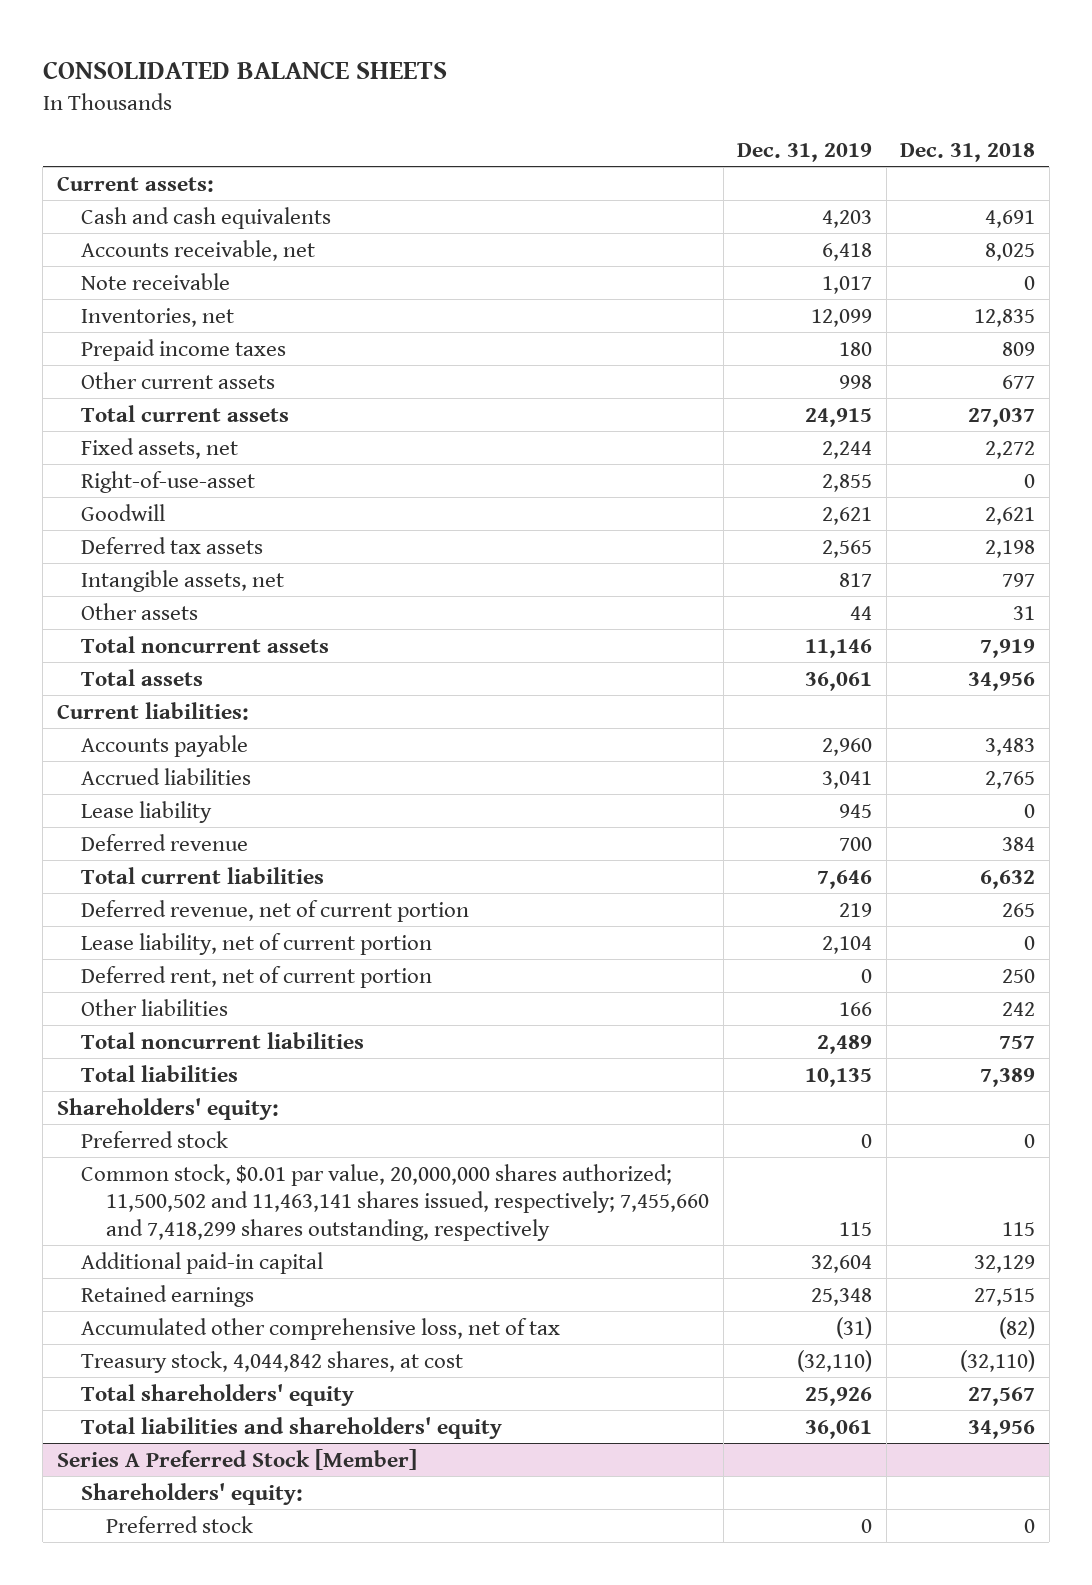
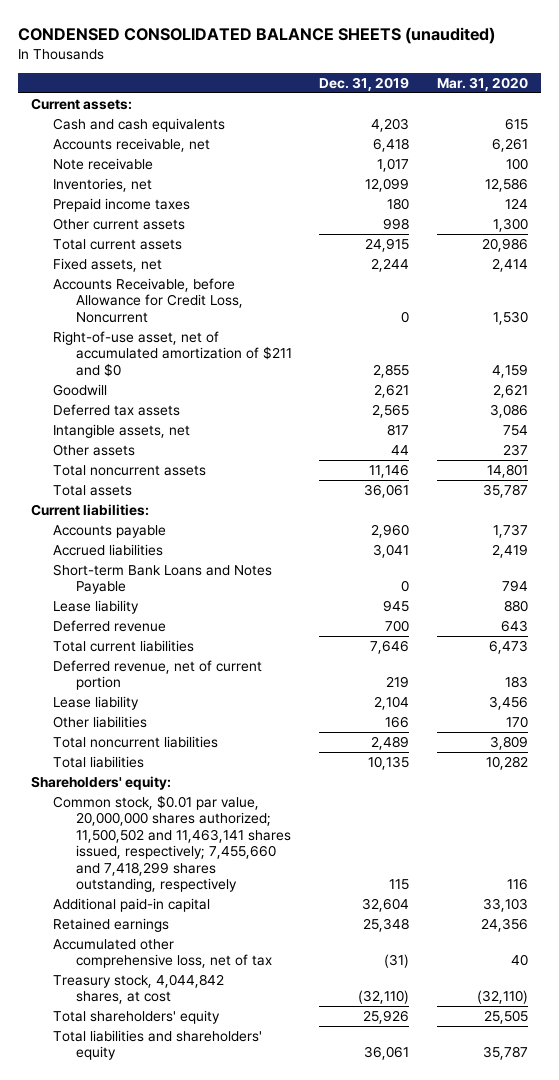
[42,60,447,79] CONSOLIDATED BALANCE SHEETS -> [17,26,495,44] CONDENSED CONSOLIDATED BALANCE SHEETS (unaudited)
[900,142,1036,162] Dec. 31, 2018 -> none
none -> [436,77,528,92] Mar. 31, 2020
none -> [53,277,243,323] Accounts Receivable, before Allowance for Credit Loss, Noncurrent
[81,470,256,493] Right-of-use-asset -> [53,330,292,377] Right-of-use asset, net of accumulated amortization of $211 and $0
none -> [53,563,273,595] Short-term Bank Loans and Notes Payable
[81,965,433,988] Deferred rent, net of current portion -> none
[81,932,433,955] Lease liability, net of current portion -> [53,695,140,710] Lease liability
[81,1130,229,1148] Preferred stock -> none
[56,1448,417,1470] Series A Preferred Stock [Member] -> none
[81,1482,304,1505] Shareholders' equity: -> none
[106,1515,254,1533] Preferred stock -> none

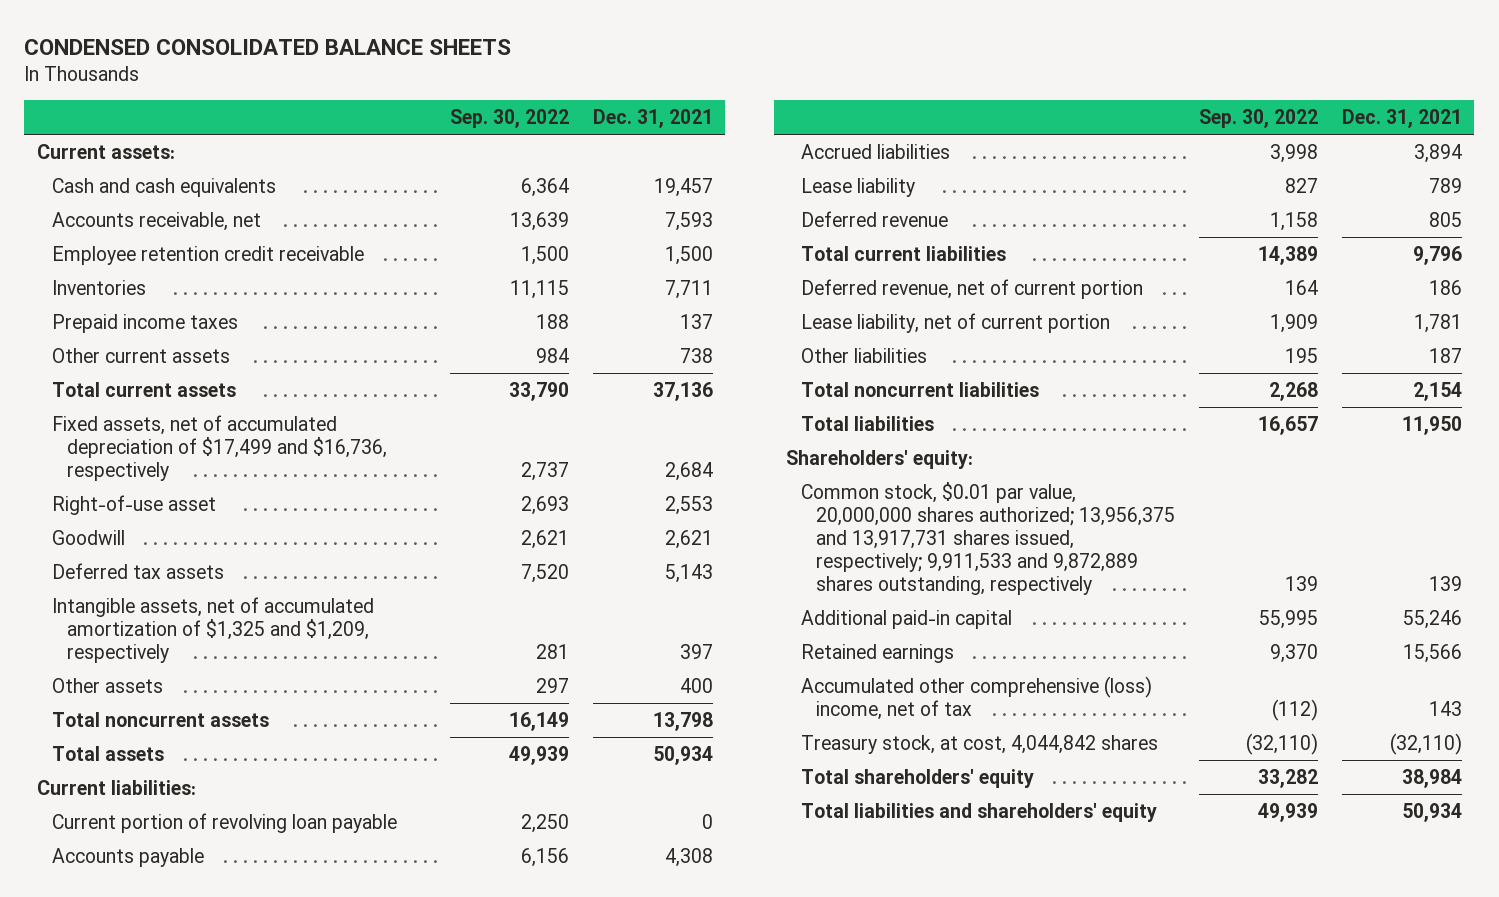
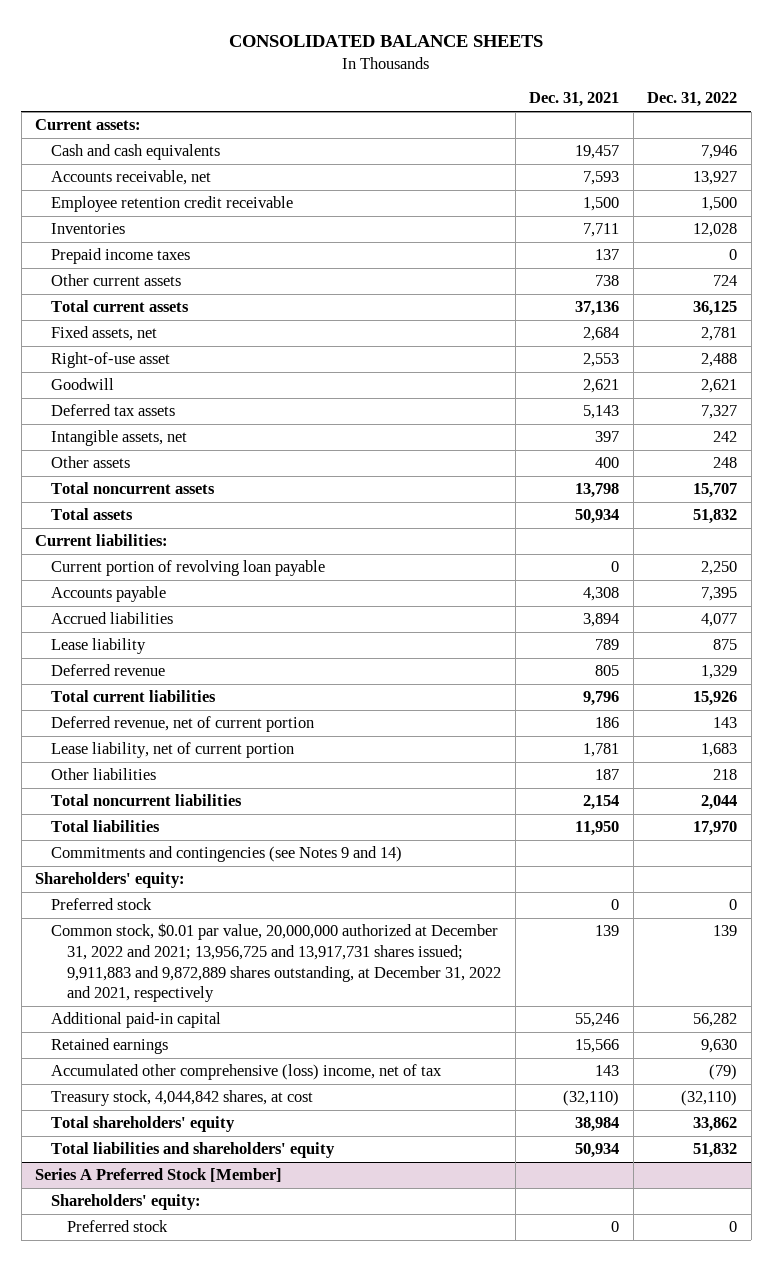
[24,38,512,55] CONDENSED CONSOLIDATED BALANCE SHEETS -> [229,34,544,47] CONSOLIDATED BALANCE SHEETS
[449,109,569,129] Sep. 30, 2022 -> none
none -> [647,92,738,108] Dec. 31, 2022
[51,414,387,482] Fixed assets, net of accumulated depreciation of $17,499 and $16,736, respectively -> [51,326,158,342] Fixed assets, net
[51,596,374,664] Intangible assets, net of accumulated amortization of $1,325 and $1,209, respectively -> [51,430,188,447] Intangible assets, net
none -> [51,846,403,863] Commitments and contingencies (see Notes 9 and 14)
none -> [51,898,153,911] Preferred stock
[800,481,1175,596] Common stock, $0.01 par value, 20,000,000 shares authorized; 13,956,375 and 13,917,731 shares issued, respectively; 9,911,533 and 9,872,889 shares outstanding, respectively -> [51,923,502,1003] Common stock, $0.01 par value, 20,000,000 authorized at December 31, 2022 and 2021; 13,956,725 and 13,917,731 shares issued; 9,911,883 and 9,872,889 shares outstanding, at December 31, 2022 and 2021, respectively
[800,734,1158,754] Treasury stock, at cost, 4,044,842 shares -> [51,1090,314,1107] Treasury stock, 4,044,842 shares, at cost
none -> [35,1168,283,1183] Series A Preferred Stock [Member]
none -> [51,1194,202,1211] Shareholders' equity:
none -> [67,1220,169,1233] Preferred stock

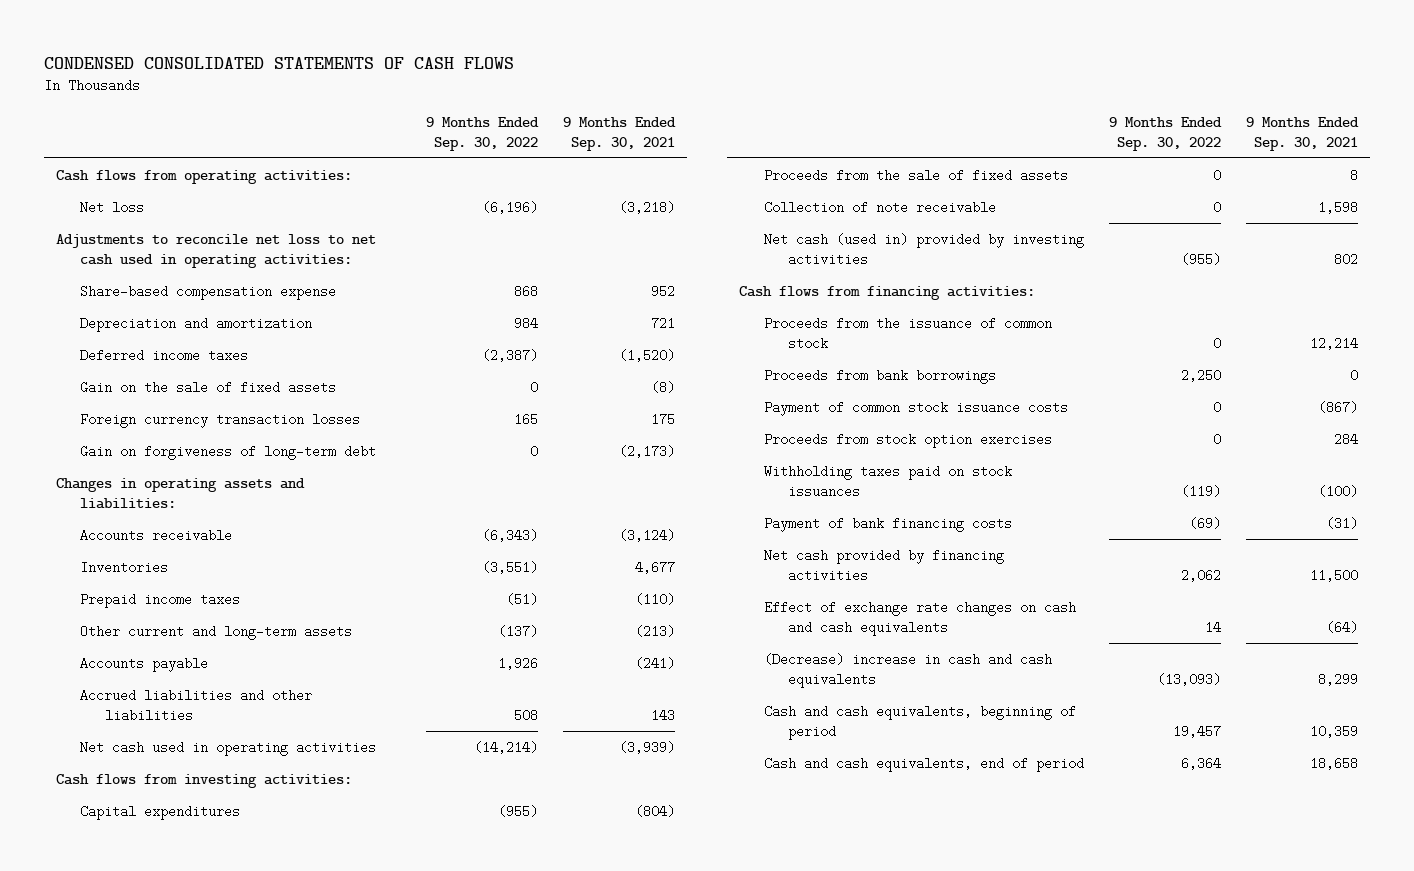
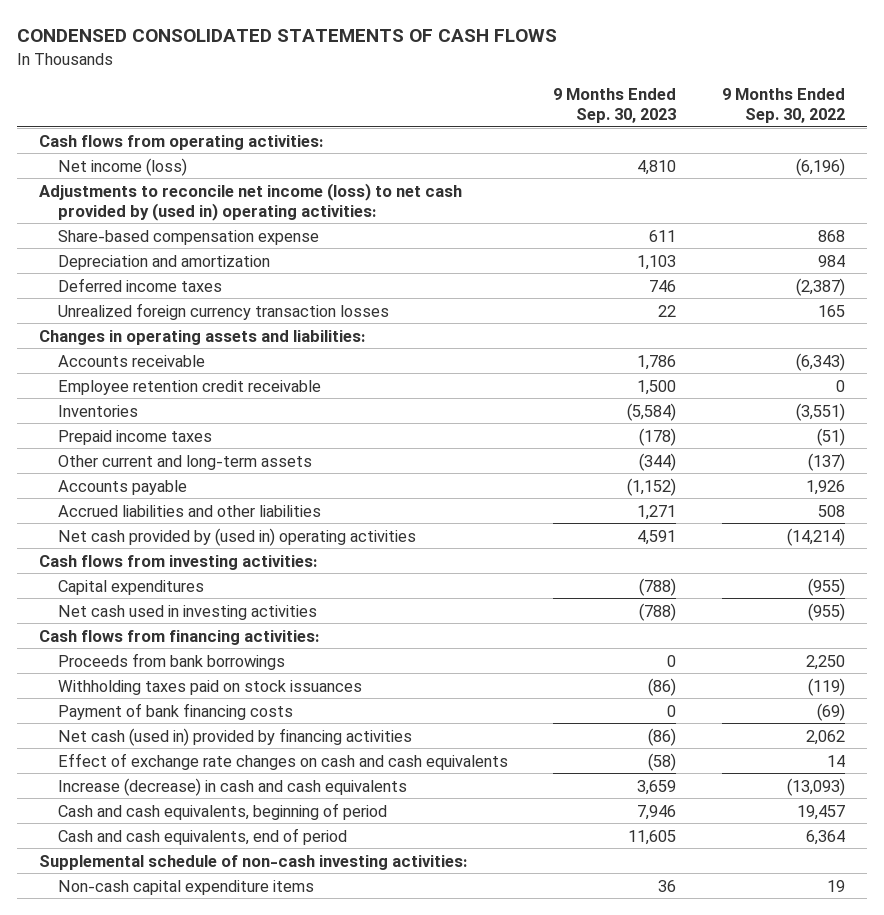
[562,116,676,151] 9 Months Ended Sep. 30, 2021 -> none
none -> [553,87,677,123] 9 Months Ended Sep. 30, 2023
[80,200,145,214] Net loss -> [57,157,187,176] Net income (loss)
[56,233,377,268] Adjustments to reconcile net loss to net cash used in operating activities: -> [39,182,463,221] Adjustments to reconcile net income (loss) to net cash provided by (used in) operating activities:
[80,380,337,394] Gain on the sale of fixed assets -> none
[80,444,377,460] Gain on forgiveness of long-term debt -> none
[80,412,361,428] Foreign currency transaction losses -> [57,302,389,320] Unrealized foreign currency transaction losses
none -> [57,379,321,395] Employee retention credit receivable
[80,740,377,756] Net cash used in operating activities -> [57,527,416,546] Net cash provided by (used in) operating activities
[763,168,1068,182] Proceeds from the sale of fixed assets -> none
[763,200,996,214] Collection of note receivable -> none
[763,232,1084,266] Net cash (used in) provided by investing activities -> [57,604,317,620] Net cash used in investing activities
[763,316,1052,350] Proceeds from the issuance of common stock -> none
[763,400,1068,416] Payment of common stock issuance costs -> none
[763,432,1052,448] Proceeds from stock option exercises -> none
[763,548,1004,582] Net cash provided by financing activities -> [57,727,412,746] Net cash (used in) provided by financing activities
[763,652,1052,688] (Decrease) increase in cash and cash equivalents -> [57,777,407,796] Increase (decrease) in cash and cash equivalents
none -> [39,854,468,870] Supplemental schedule of non-cash investing activities:
none -> [57,879,314,895] Non-cash capital expenditure items

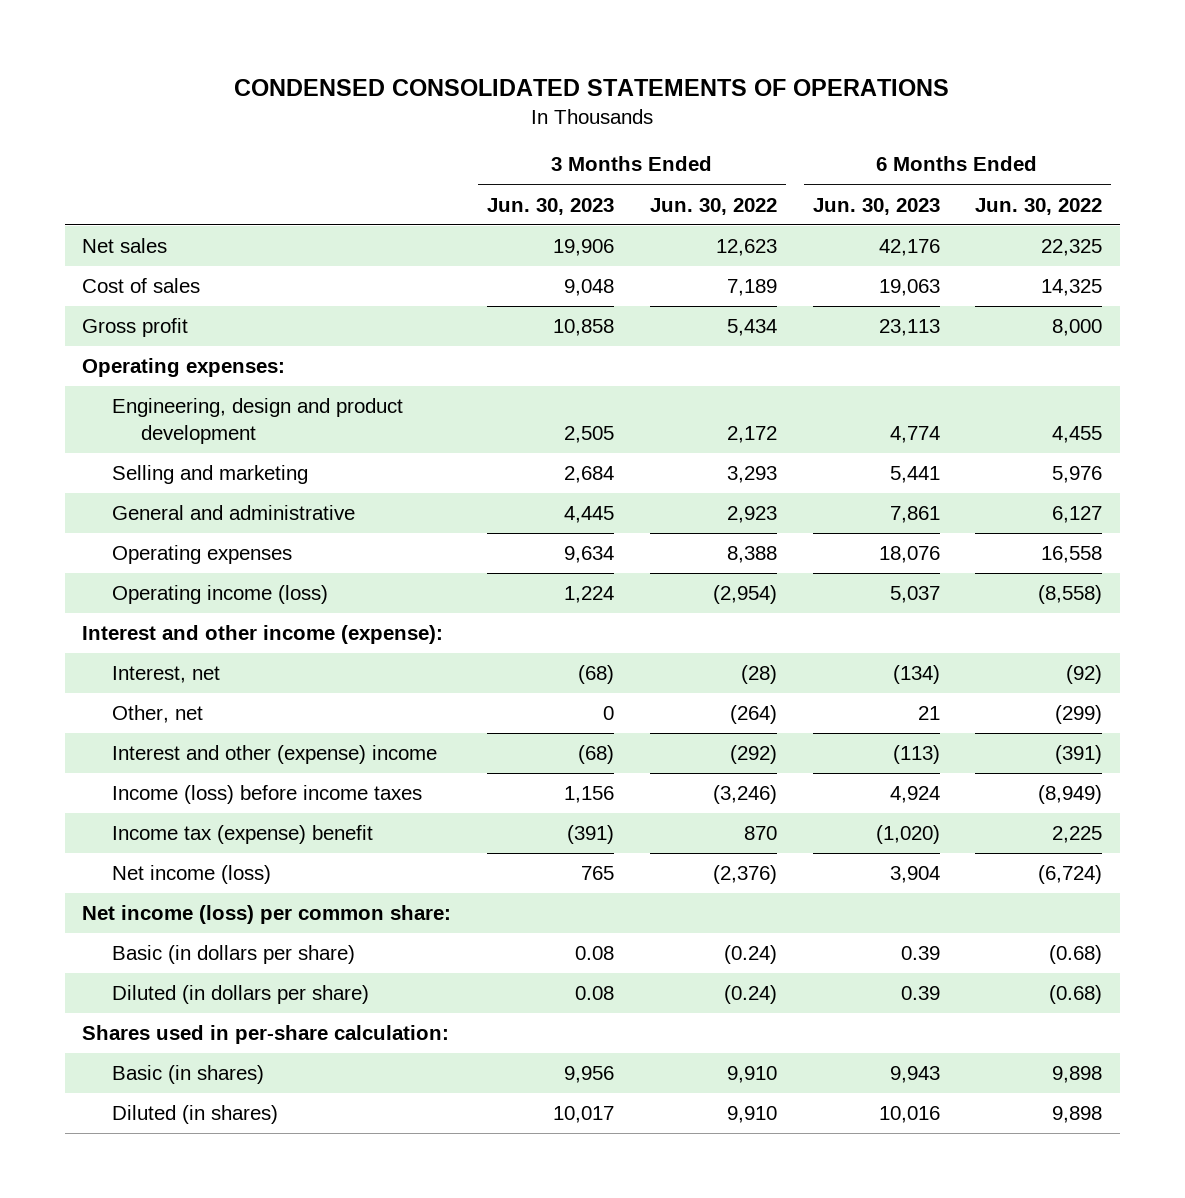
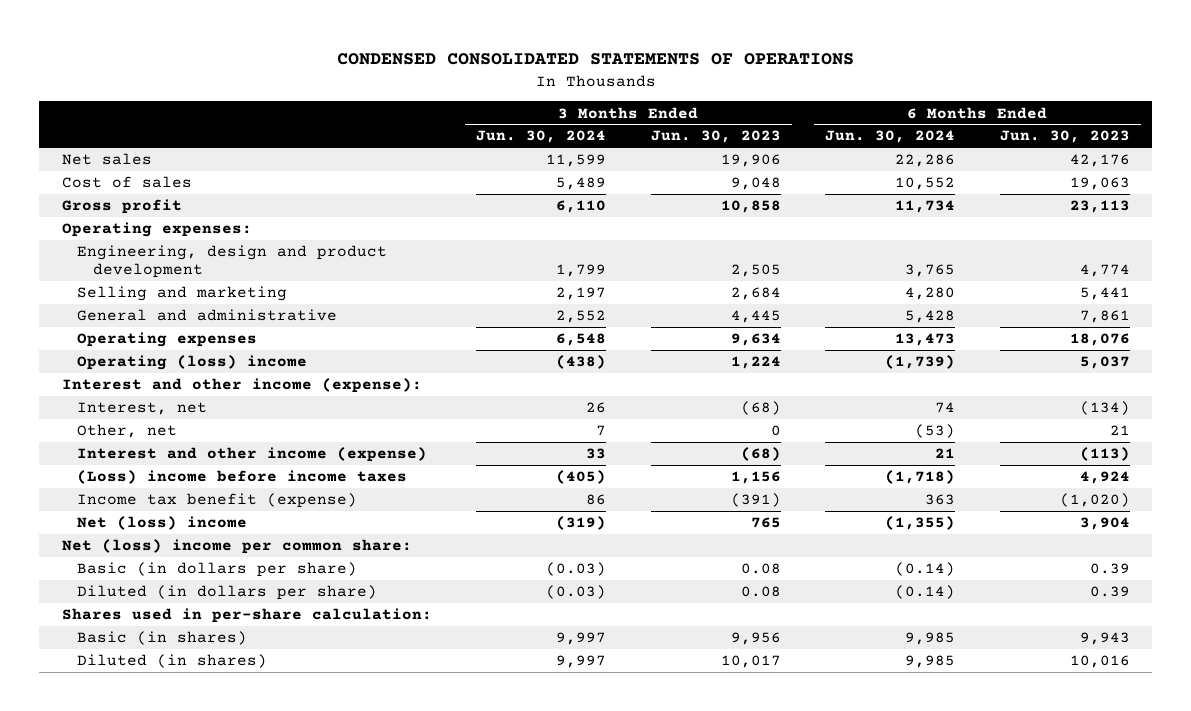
[649,197,777,215] Jun. 30, 2022 -> none
[975,197,1103,215] Jun. 30, 2022 -> none
none -> [476,130,607,144] Jun. 30, 2024
none -> [825,130,956,144] Jun. 30, 2024
[111,585,328,605] Operating income (loss) -> [77,355,308,371] Operating (loss) income
[111,745,437,765] Interest and other (expense) income -> [77,447,428,463] Interest and other income (expense)
[111,785,422,805] Income (loss) before income taxes -> [77,470,408,485] (Loss) income before income taxes
[111,825,373,845] Income tax (expense) benefit -> [77,493,358,509] Income tax benefit (expense)
[111,865,271,885] Net income (loss) -> [77,516,248,531] Net (loss) income
[82,905,452,925] Net income (loss) per common share: -> [61,539,412,555] Net (loss) income per common share:

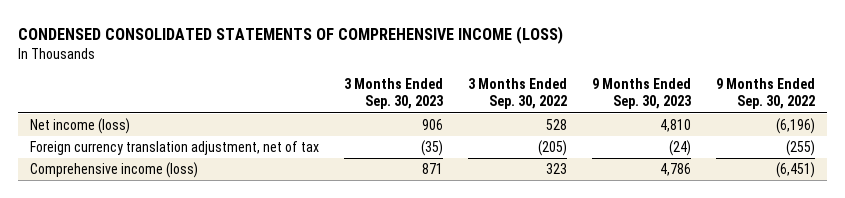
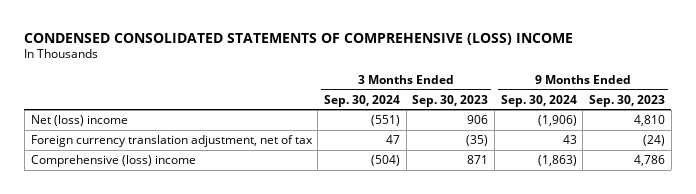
[17,25,563,44] CONDENSED CONSOLIDATED STATEMENTS OF COMPREHENSIVE INCOME (LOSS) -> [24,32,574,45] CONDENSED CONSOLIDATED STATEMENTS OF COMPREHENSIVE (LOSS) INCOME
[467,77,567,110] 3 Months Ended Sep. 30, 2022 -> none
[715,77,815,110] 9 Months Ended Sep. 30, 2022 -> none
none -> [323,94,400,107] Sep. 30, 2024
none -> [500,94,577,107] Sep. 30, 2024
[30,118,131,135] Net income (loss) -> [30,114,128,126] Net (loss) income
[30,162,199,179] Comprehensive income (loss) -> [30,154,196,167] Comprehensive (loss) income

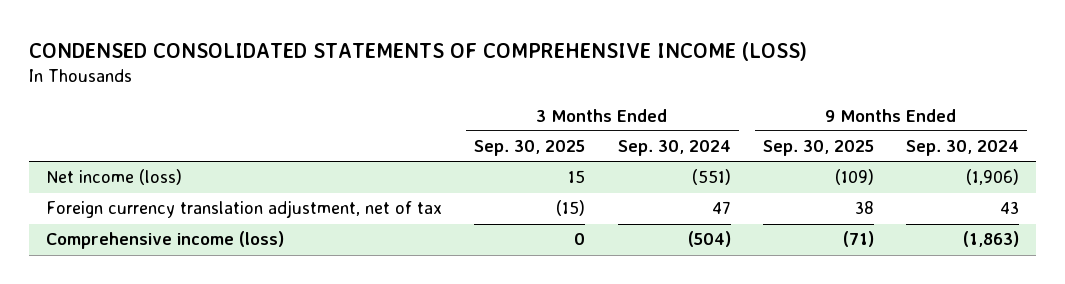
[24,32,574,45] CONDENSED CONSOLIDATED STATEMENTS OF COMPREHENSIVE (LOSS) INCOME -> [29,41,808,61] CONDENSED CONSOLIDATED STATEMENTS OF COMPREHENSIVE INCOME (LOSS)
[412,94,489,107] Sep. 30, 2023 -> none
[589,94,666,107] Sep. 30, 2023 -> none
none -> [474,140,586,157] Sep. 30, 2025
none -> [762,140,874,157] Sep. 30, 2025
[30,114,128,126] Net (loss) income -> [45,169,182,186] Net income (loss)
[30,154,196,167] Comprehensive (loss) income -> [45,231,284,250] Comprehensive income (loss)

